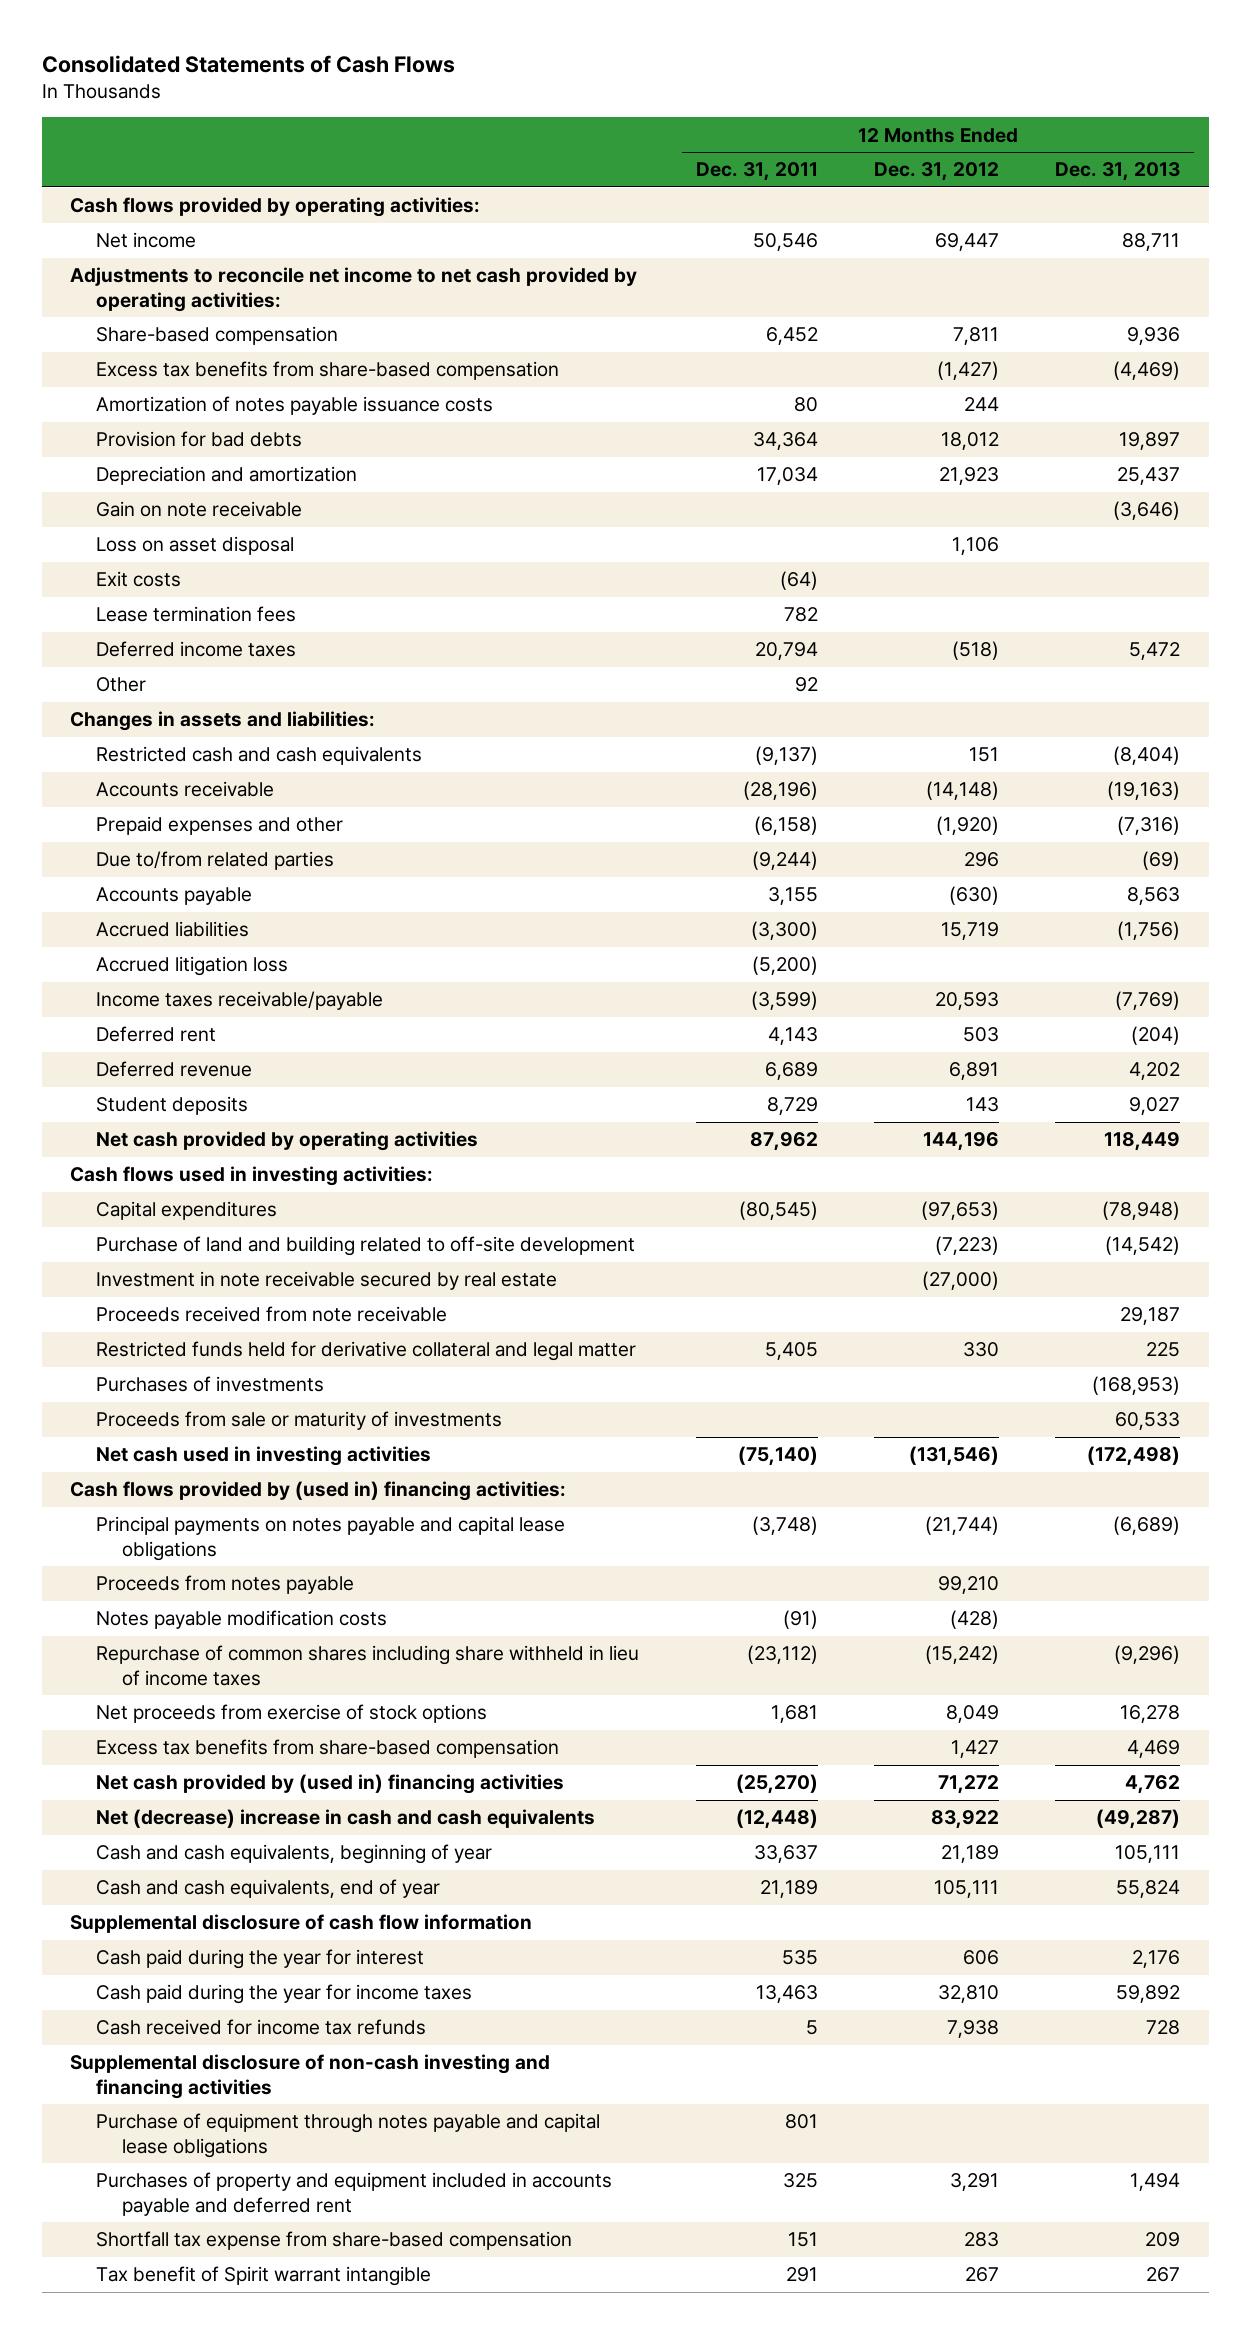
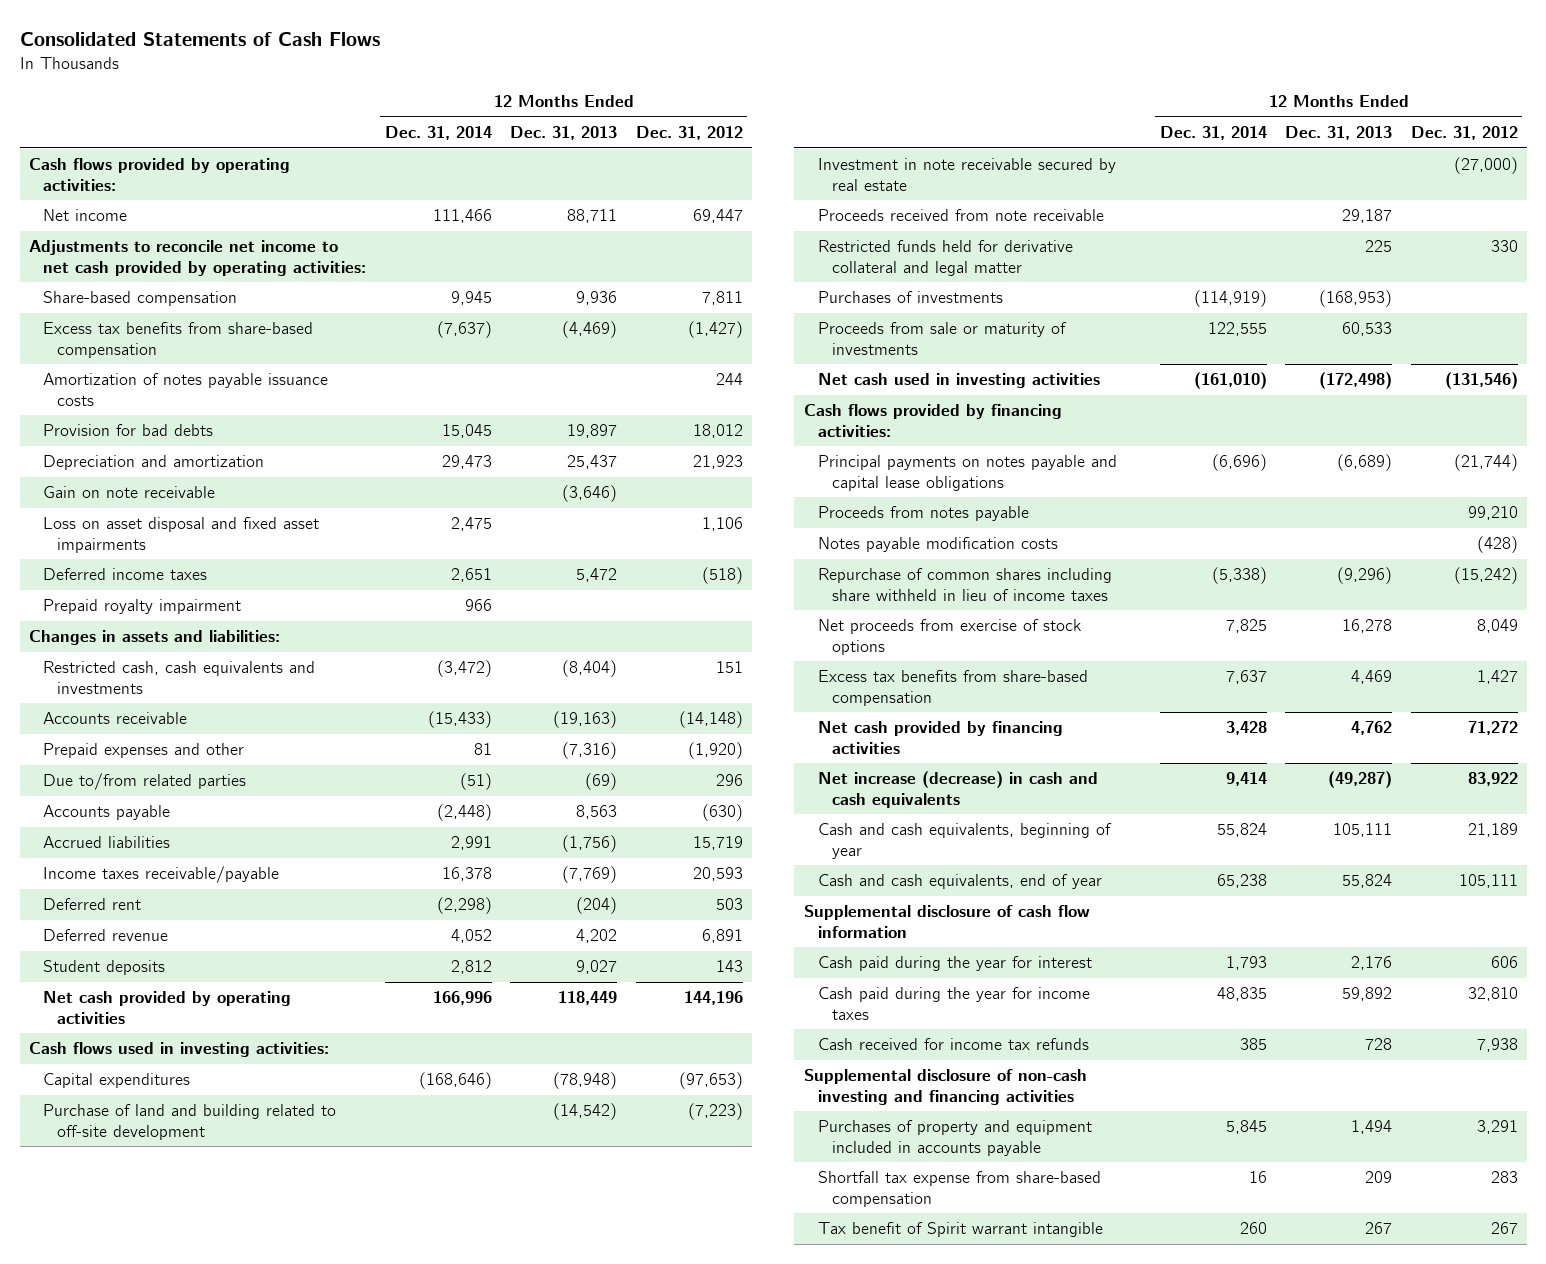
[695,162,818,182] Dec. 31, 2011 -> none
none -> [384,125,492,140] Dec. 31, 2014
[96,571,182,588] Exit costs -> none
[96,606,297,623] Lease termination fees -> none
[96,536,295,556] Loss on asset disposal -> [43,517,320,553] Loss on asset disposal and fixed asset impairments
[96,677,147,693] Other -> none
none -> [43,599,242,615] Prepaid royalty impairment
[96,746,423,766] Restricted cash and cash equivalents -> [43,661,316,694] Restricted cash, cash equivalents and investments
[96,956,289,977] Accrued litigation loss -> none
[70,1481,567,1502] Cash flows provided by (used in) financing activities: -> [803,404,1062,437] Cash flows provided by financing activities:
[96,1774,565,1795] Net cash provided by (used in) financing activities -> [817,721,1063,754] Net cash provided by financing activities
[96,1809,596,1829] Net (decrease) increase in cash and cash equivalents -> [817,771,1098,808] Net increase (decrease) in cash and cash equivalents
[96,2113,601,2158] Purchase of equipment through notes payable and capital lease obligations -> none
[96,2172,613,2216] Purchases of property and equipment included in accounts payable and deferred rent -> [817,1120,1092,1156] Purchases of property and equipment included in accounts payable

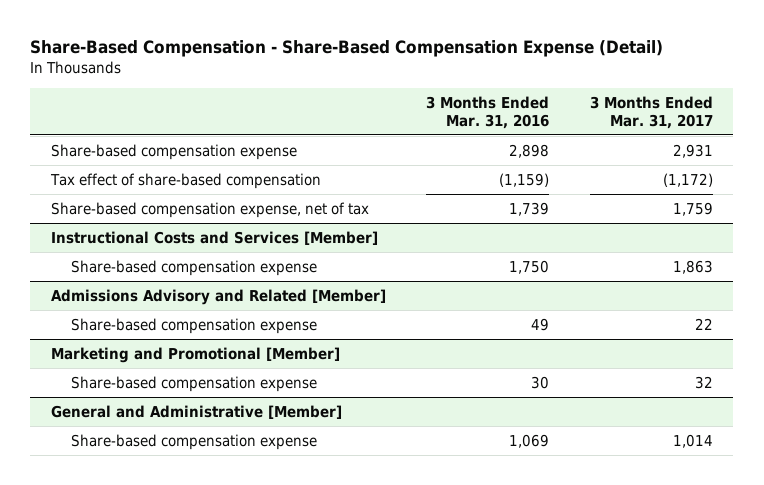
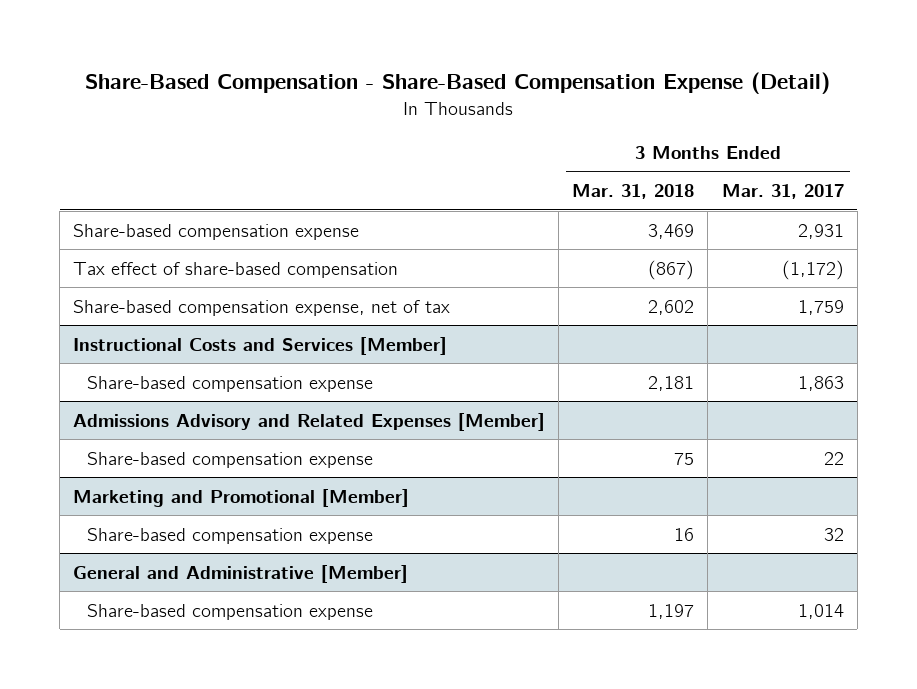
[426,95,550,129] 3 Months Ended Mar. 31, 2016 -> none
none -> [572,184,695,200] Mar. 31, 2018
[50,288,386,305] Admissions Advisory and Related [Member] -> [73,412,546,431] Admissions Advisory and Related Expenses [Member]

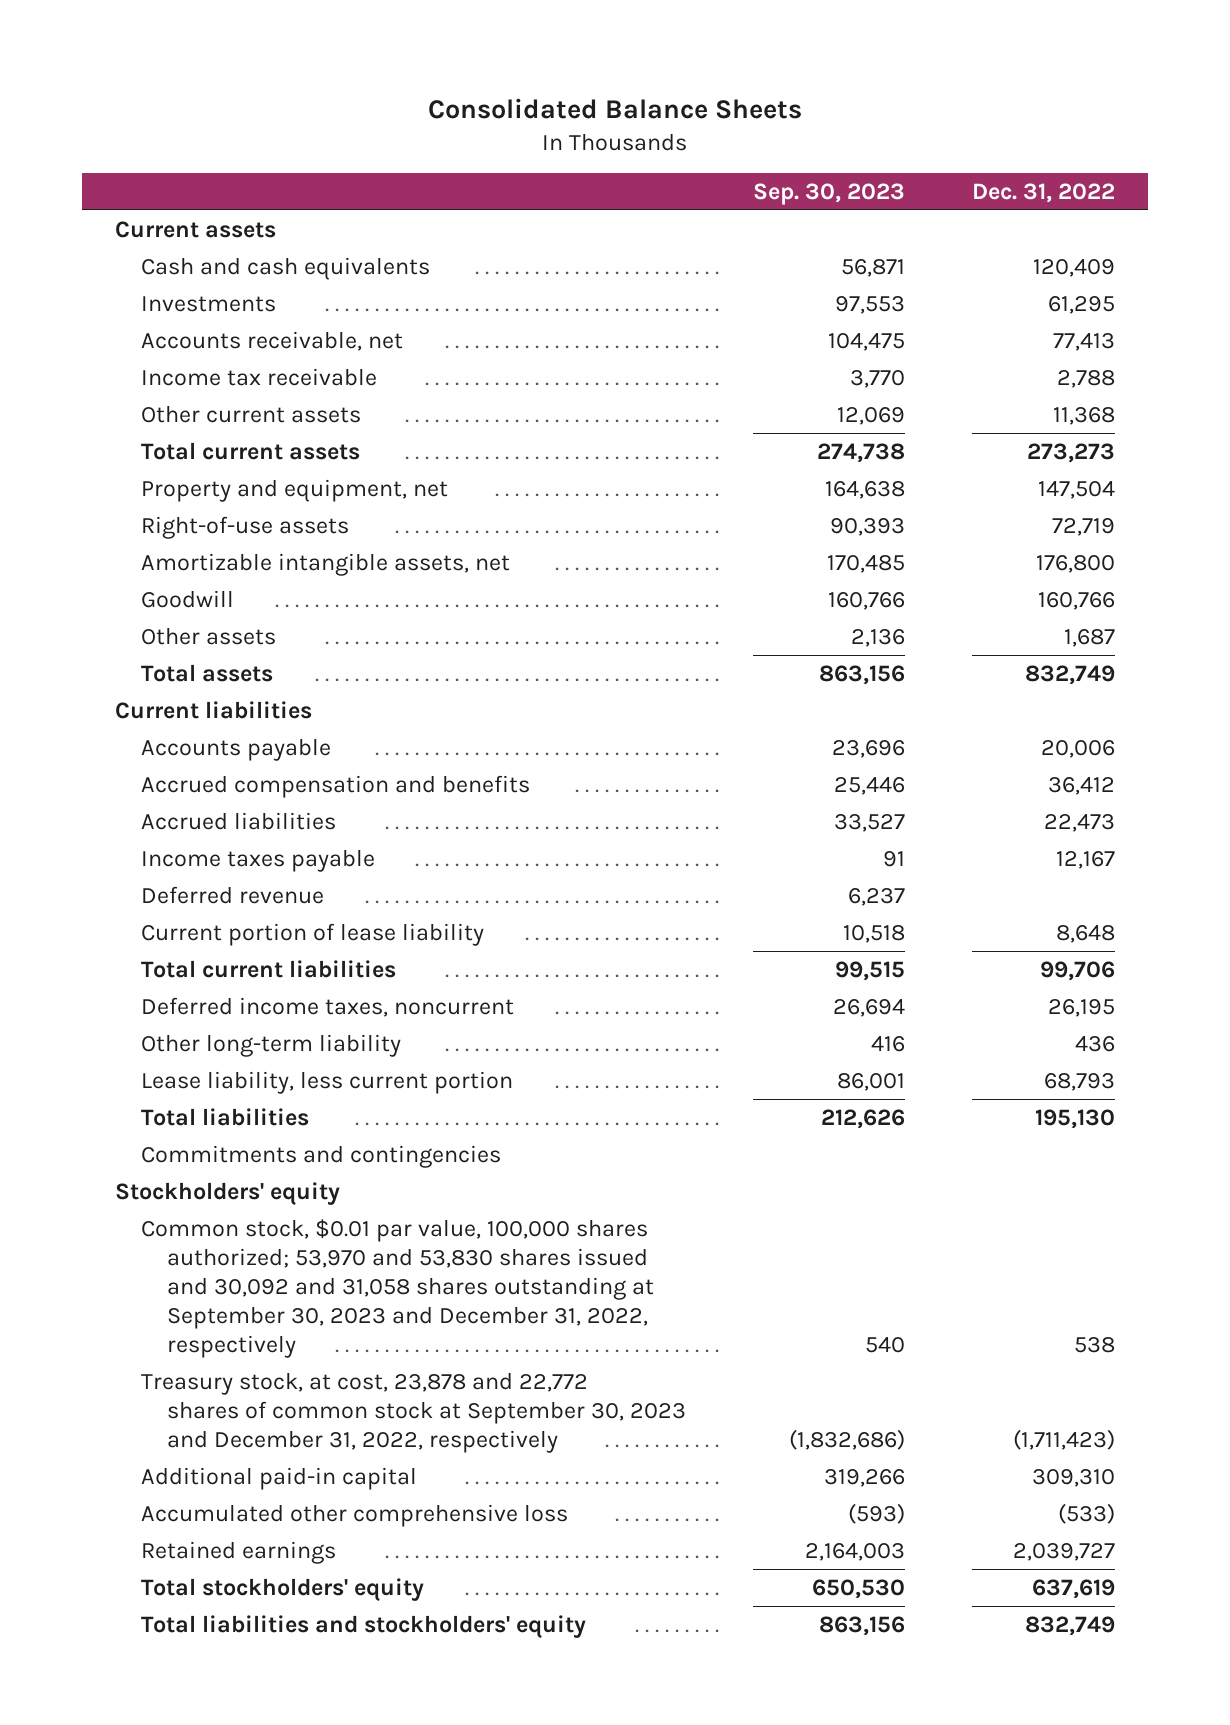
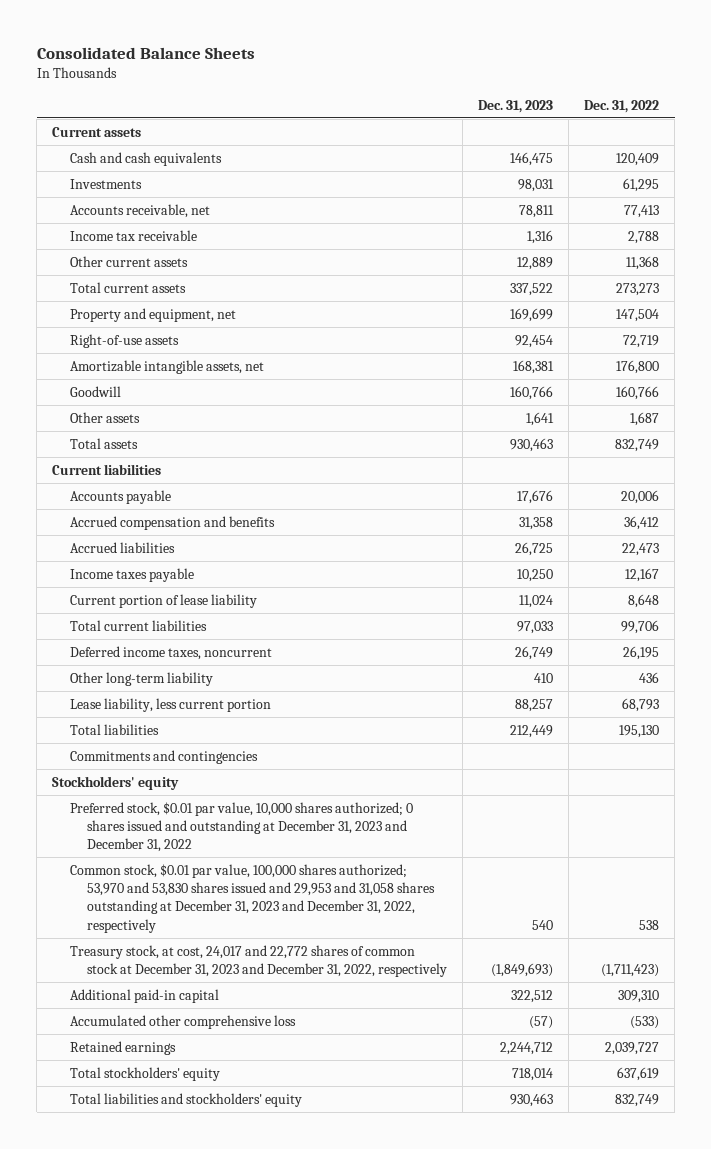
[752,182,905,205] Sep. 30, 2023 -> none
none -> [478,99,554,113] Dec. 31, 2023
[141,885,325,904] Deferred revenue -> none
none -> [69,801,413,853] Preferred stock, $0.01 par value, 10,000 shares authorized; 0 shares issued and outstanding at December 31, 2023 and December 31, 2022
[141,1218,654,1358] Common stock, $0.01 par value, 100,000 shares authorized; 53,970 and 53,830 shares issued and 30,092 and 31,058 shares outstanding at September 30, 2023 and December 31, 2022, respectively -> [69,863,436,933] Common stock, $0.01 par value, 100,000 shares authorized; 53,970 and 53,830 shares issued and 29,953 and 31,058 shares outstanding at December 31, 2023 and December 31, 2022, respectively
[141,1371,686,1453] Treasury stock, at cost, 23,878 and 22,772 shares of common stock at September 30, 2023 and December 31, 2022, respectively -> [69,944,448,977] Treasury stock, at cost, 24,017 and 22,772 shares of common stock at December 31, 2023 and December 31, 2022, respectively

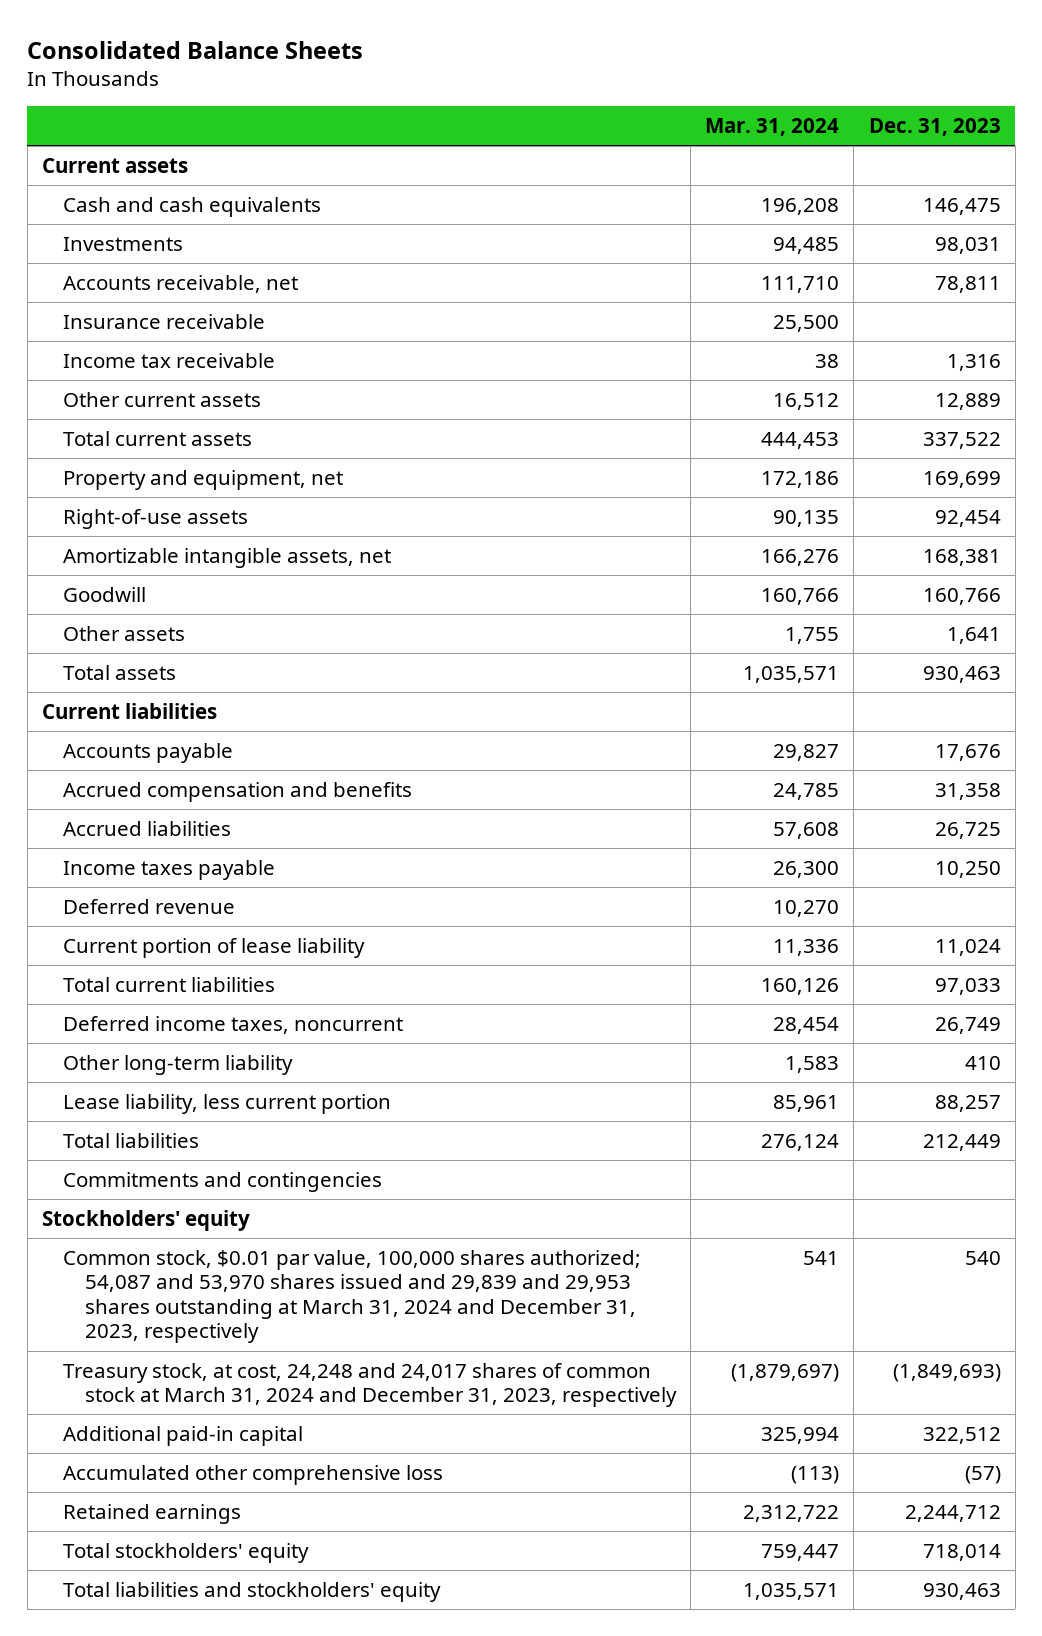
[584,99,660,113] Dec. 31, 2022 -> none
none -> [705,118,840,137] Mar. 31, 2024
none -> [63,313,266,329] Insurance receivable
none -> [63,898,236,914] Deferred revenue
[69,801,413,853] Preferred stock, $0.01 par value, 10,000 shares authorized; 0 shares issued and outstanding at December 31, 2023 and December 31, 2022 -> none
[69,863,436,933] Common stock, $0.01 par value, 100,000 shares authorized; 53,970 and 53,830 shares issued and 29,953 and 31,058 shares outstanding at December 31, 2023 and December 31, 2022, respectively -> [63,1249,642,1344] Common stock, $0.01 par value, 100,000 shares authorized; 54,087 and 53,970 shares issued and 29,839 and 29,953 shares outstanding at March 31, 2024 and December 31, 2023, respectively
[69,944,448,977] Treasury stock, at cost, 24,017 and 22,772 shares of common stock at December 31, 2023 and December 31, 2022, respectively -> [63,1362,677,1408] Treasury stock, at cost, 24,248 and 24,017 shares of common stock at March 31, 2024 and December 31, 2023, respectively

